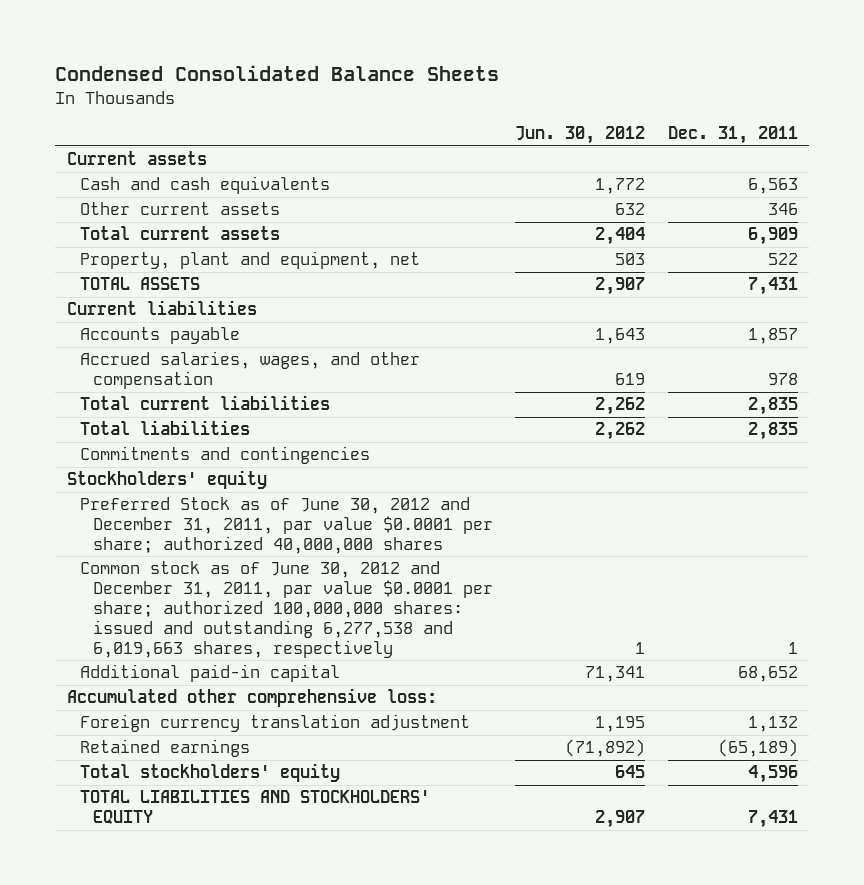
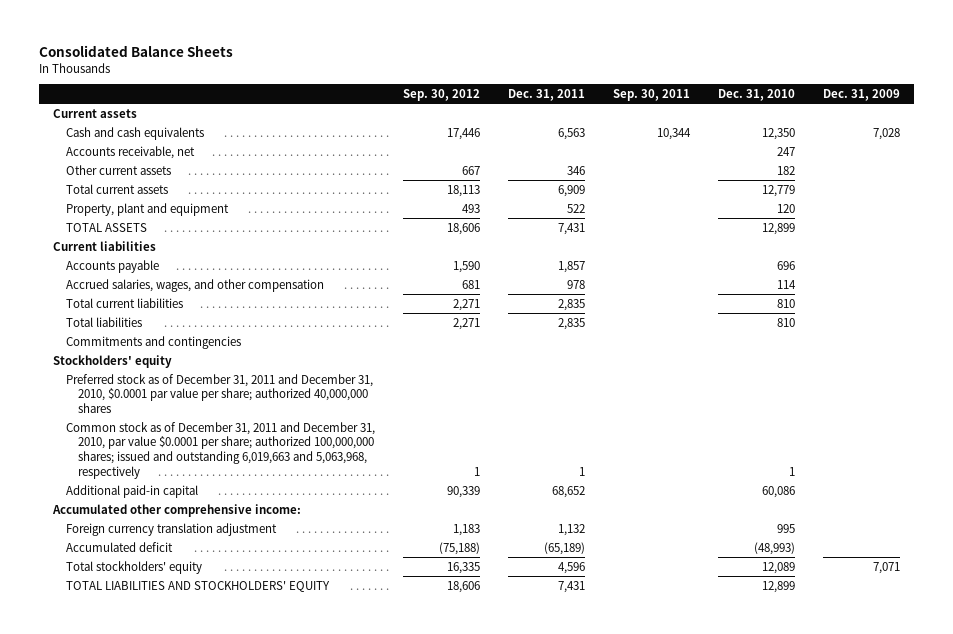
[55,65,500,82] Condensed Consolidated Balance Sheets -> [39,45,234,58] Consolidated Balance Sheets
[515,126,646,145] Jun. 30, 2012 -> none
none -> [402,88,480,101] Sep. 30, 2012
none -> [612,88,690,101] Sep. 30, 2011
none -> [717,88,795,101] Dec. 31, 2010
none -> [822,88,900,101] Dec. 31, 2009
none -> [65,145,195,159] Accounts receivable, net
[79,251,420,270] Property, plant and equipment, net -> [65,202,229,216] Property, plant and equipment
[79,497,493,554] Preferred Stock as of June 30, 2012 and December 31, 2011, par value $0.0001 per share; authorized 40,000,000 shares -> [65,373,373,414] Preferred stock as of December 31, 2011 and December 31, 2010, $0.0001 par value per share; authorized 40,000,000 shares
[79,561,493,658] Common stock as of June 30, 2012 and December 31, 2011, par value $0.0001 per share; authorized 100,000,000 shares: issued and outstanding 6,277,538 and 6,019,663 shares, respectively -> [65,421,375,480] Common stock as of December 31, 2011 and December 31, 2010, par value $0.0001 per share; authorized 100,000,000 shares; issued and outstanding 6,019,663 and 5,063,968, respectively
[66,688,437,708] Accumulated other comprehensive loss: -> [52,503,302,517] Accumulated other comprehensive income:
[79,739,250,758] Retained earnings -> [65,541,173,552] Accumulated deficit

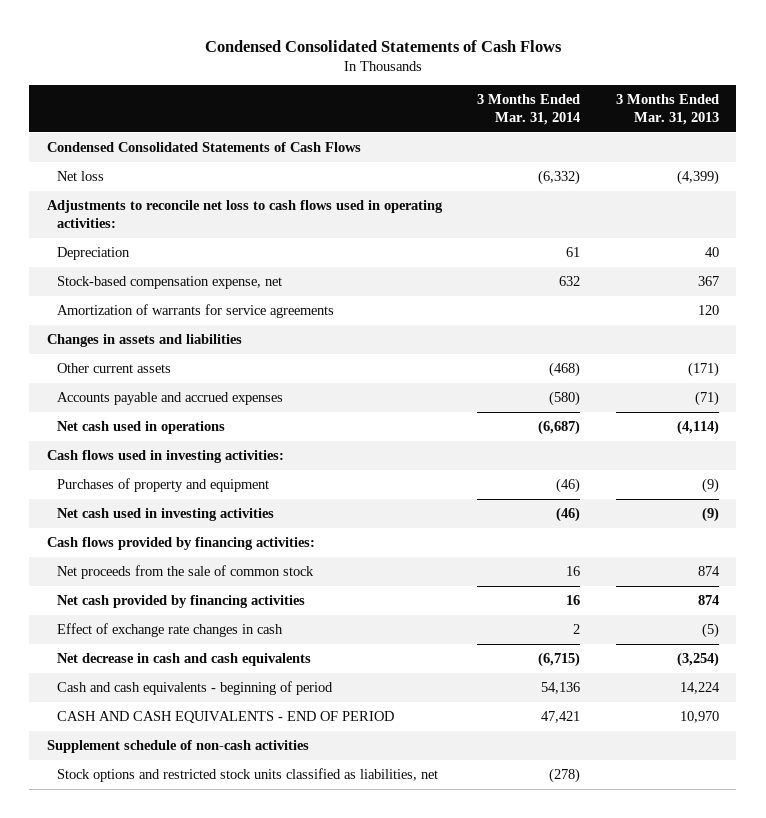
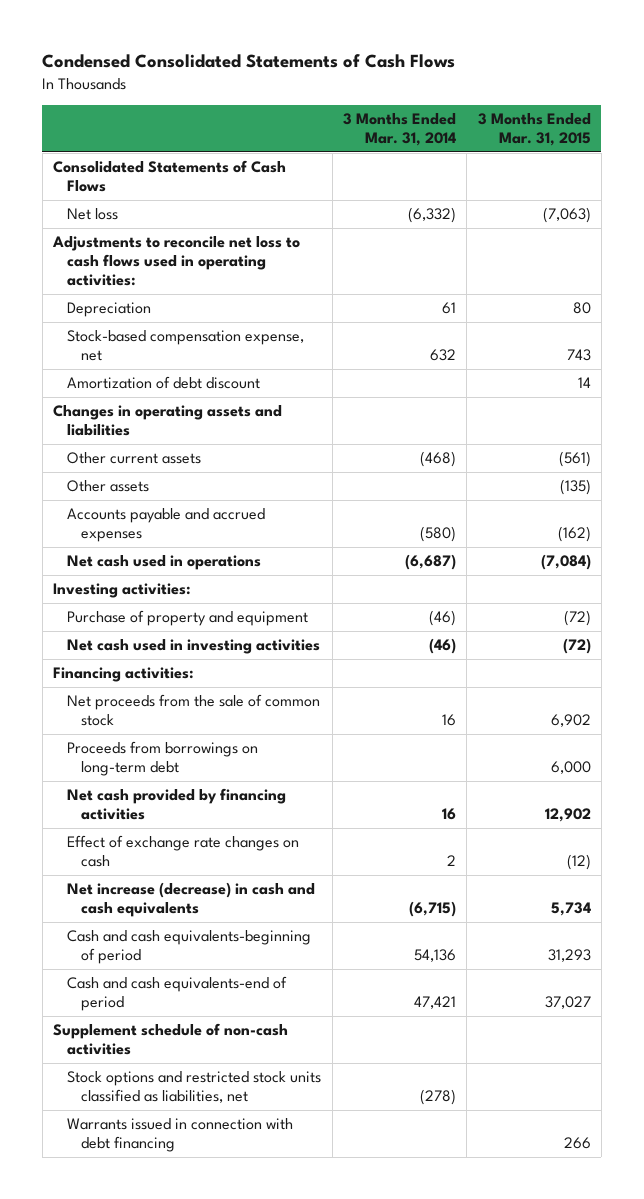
[615,94,719,126] 3 Months Ended Mar. 31, 2013 -> none
none -> [477,112,591,147] 3 Months Ended Mar. 31, 2015
[47,141,362,152] Condensed Consolidated Statements of Cash Flows -> [53,160,287,193] Consolidated Statements of Cash Flows
[57,303,335,318] Amortization of warrants for service agreements -> none
none -> [67,376,261,390] Amortization of debt discount
[47,333,243,347] Changes in assets and liabilities -> [53,405,283,437] Changes in operating assets and liabilities
none -> [67,480,150,493] Other assets
[47,449,285,463] Cash flows used in investing activities: -> [53,583,192,599] Investing activities:
[57,477,270,492] Purchases of property and equipment -> [67,610,309,627] Purchase of property and equipment
[47,536,316,550] Cash flows provided by financing activities: -> [53,667,195,683] Financing activities:
none -> [67,741,259,777] Proceeds from borrowings on long-term debt
[57,622,284,637] Effect of exchange rate changes in cash -> [67,835,300,868] Effect of exchange rate changes on cash
[57,652,312,666] Net decrease in cash and cash equivalents -> [67,882,316,918] Net increase (decrease) in cash and cash equivalents
[57,680,334,695] Cash and cash equivalents - beginning of period -> [67,930,312,965] Cash and cash equivalents-beginning of period
[57,710,395,723] CASH AND CASH EQUIVALENTS - END OF PERIOD -> [67,976,288,1012] Cash and cash equivalents-end of period
none -> [67,1118,294,1153] Warrants issued in connection with debt financing

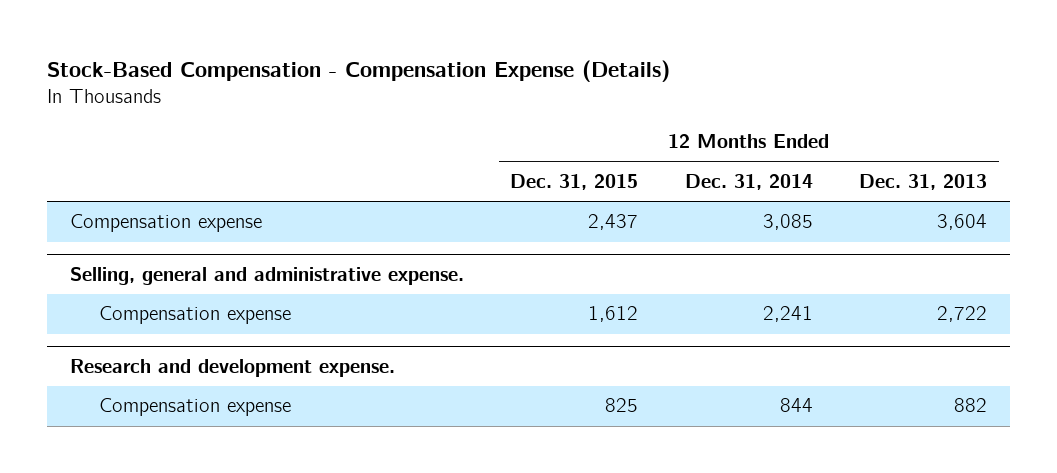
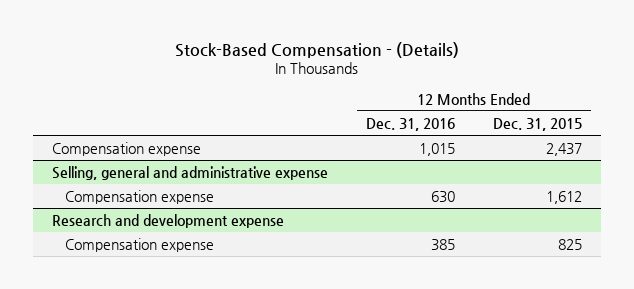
[46,59,670,82] Stock-Based Compensation - Compensation Expense (Details) -> [175,41,460,58] Stock-Based Compensation - (Details)
[684,173,813,190] Dec. 31, 2014 -> none
[859,173,988,190] Dec. 31, 2013 -> none
none -> [366,117,456,131] Dec. 31, 2016
[69,266,464,285] Selling, general and administrative expense. -> [52,165,329,180] Selling, general and administrative expense
[69,358,395,377] Research and development expense. -> [52,213,285,228] Research and development expense

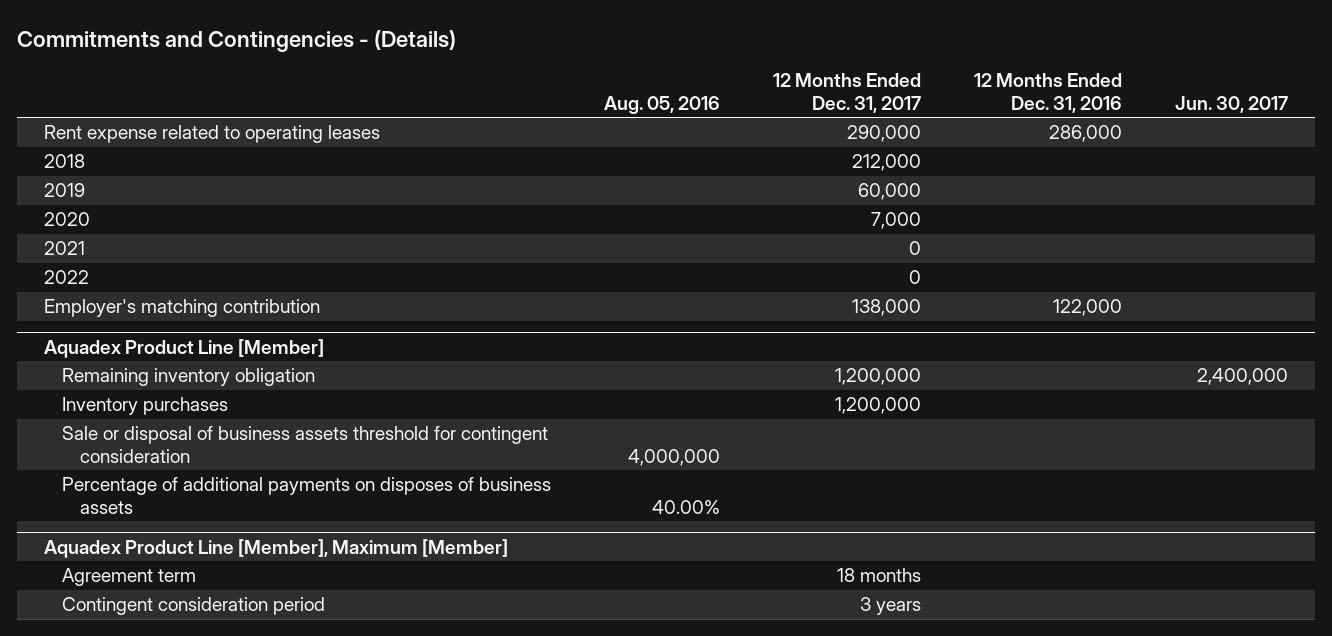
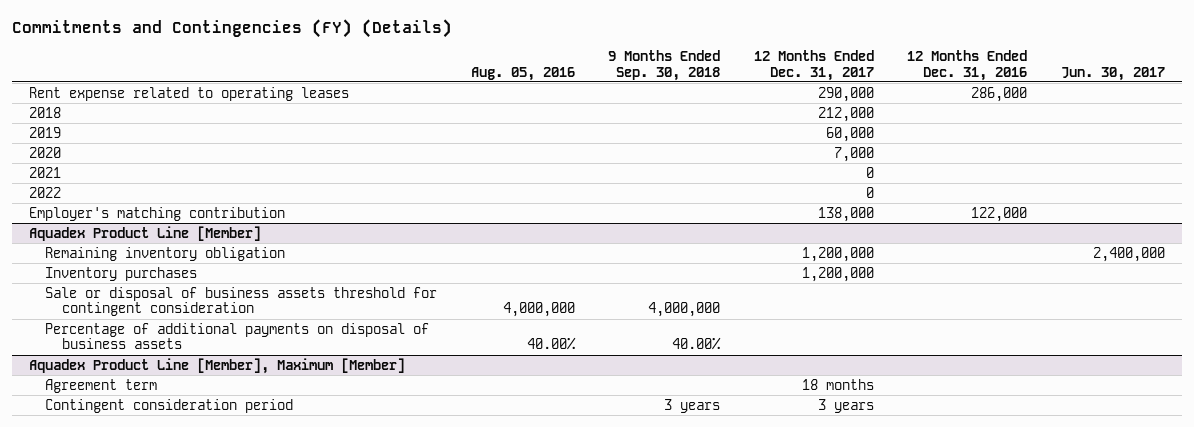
[17,29,457,52] Commitments and Contingencies - (Details) -> [11,18,452,38] Commitments and Contingencies (FY) (Details)
none -> [608,49,721,81] 9 Months Ended Sep. 30, 2018
[61,477,551,515] Percentage of additional payments on disposes of business assets -> [45,322,430,350] Percentage of additional payments on disposal of business assets

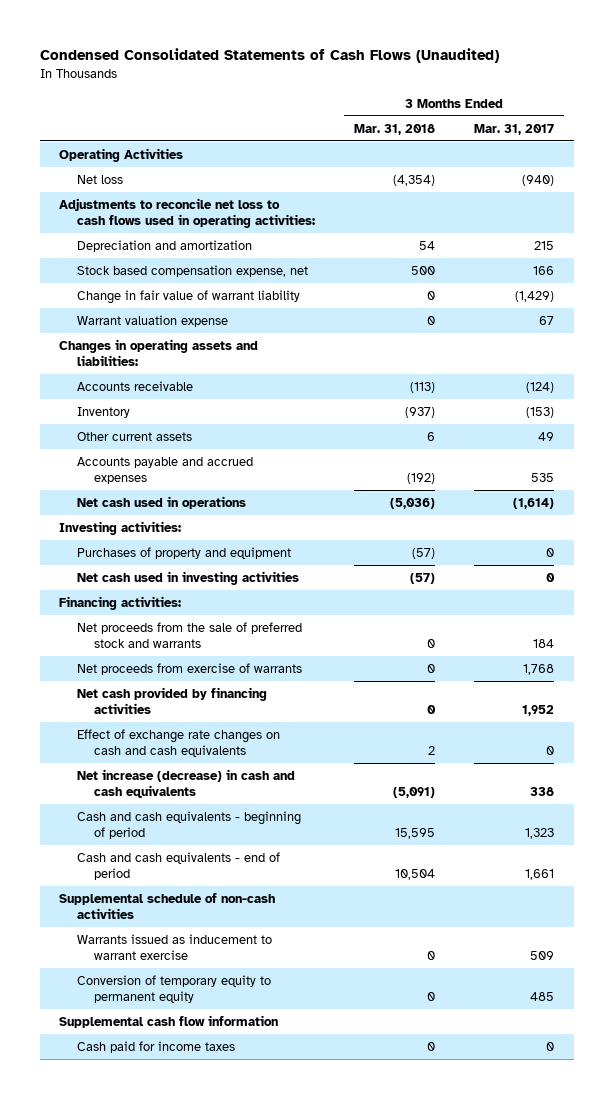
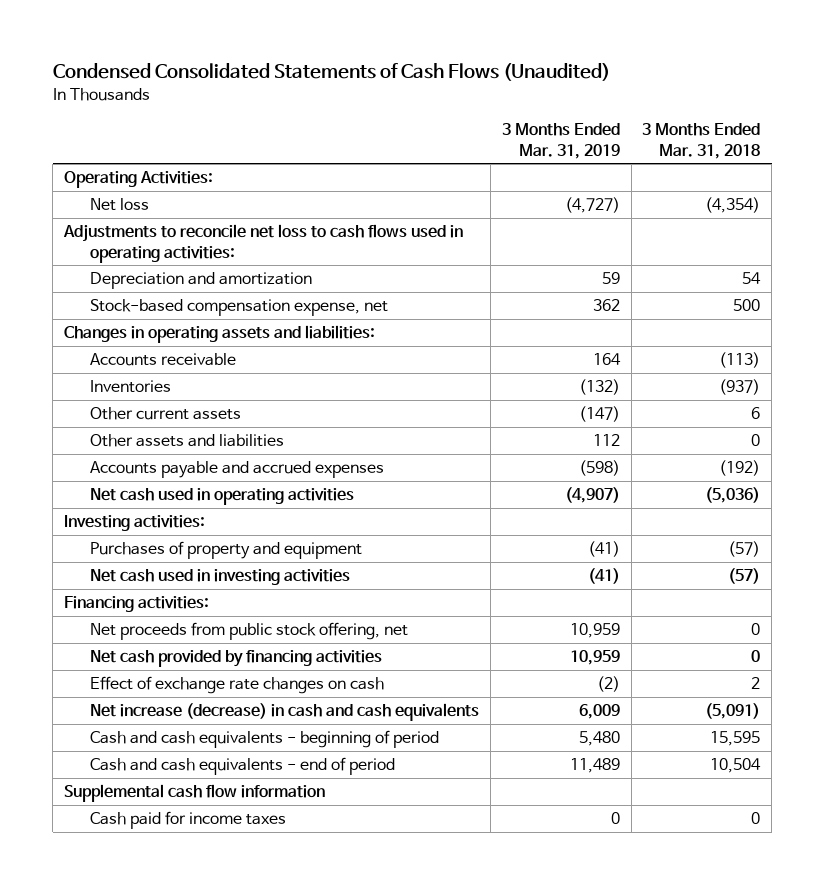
[474,123,555,135] Mar. 31, 2017 -> none
none -> [501,123,620,159] 3 Months Ended Mar. 31, 2019
[59,147,184,162] Operating Activities -> [64,171,214,189] Operating Activities:
[76,289,300,304] Change in fair value of warrant liability -> none
[76,314,228,327] Warrant valuation expense -> none
[76,264,308,277] Stock based compensation expense, net -> [89,299,388,317] Stock-based compensation expense, net
[76,406,130,418] Inventory -> [89,380,171,394] Inventories
none -> [89,434,284,448] Other assets and liabilities
[76,495,246,509] Net cash used in operations -> [89,488,354,506] Net cash used in operating activities
[76,621,302,648] Net proceeds from the sale of preferred stock and warrants -> none
[76,662,302,675] Net proceeds from exercise of warrants -> none
none -> [89,622,408,641] Net proceeds from public stock offering, net
[76,728,280,757] Effect of exchange rate changes on cash and cash equivalents -> [89,676,384,695] Effect of exchange rate changes on cash
[59,892,276,919] Supplemental schedule of non-cash activities -> none
[76,933,272,960] Warrants issued as inducement to warrant exercise -> none
[76,974,271,1003] Conversion of temporary equity to permanent equity -> none

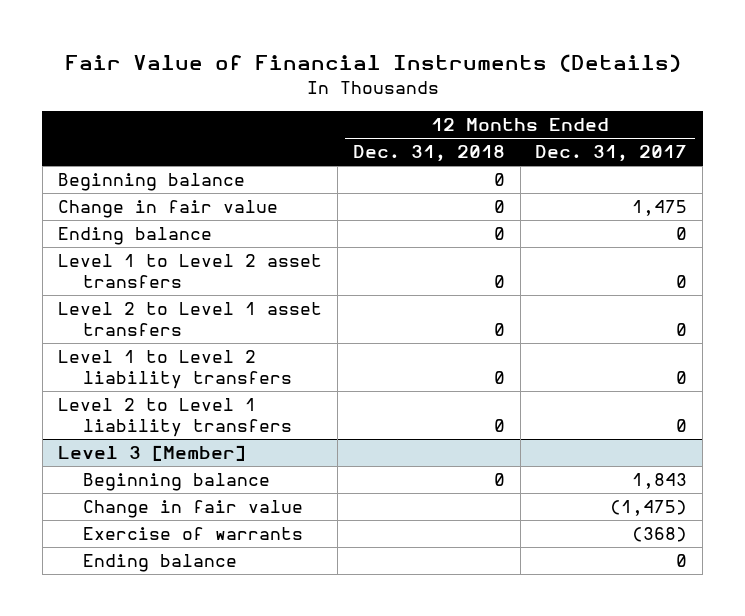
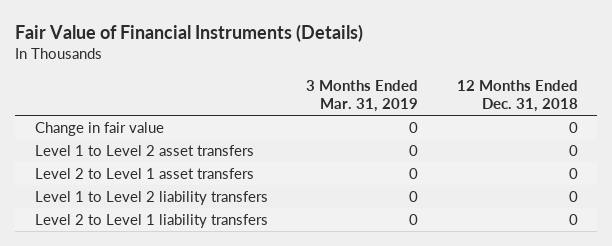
[535,145,688,163] Dec. 31, 2017 -> none
none -> [306,79,419,113] 3 Months Ended Mar. 31, 2019
[57,173,245,192] Beginning balance -> none
[57,227,212,246] Ending balance -> none
[57,445,246,462] Level 3 [Member] -> none
[83,473,271,492] Beginning balance -> none
[83,500,304,519] Change in fair value -> none
[83,527,304,541] Exercise of warrants -> none
[83,554,238,573] Ending balance -> none

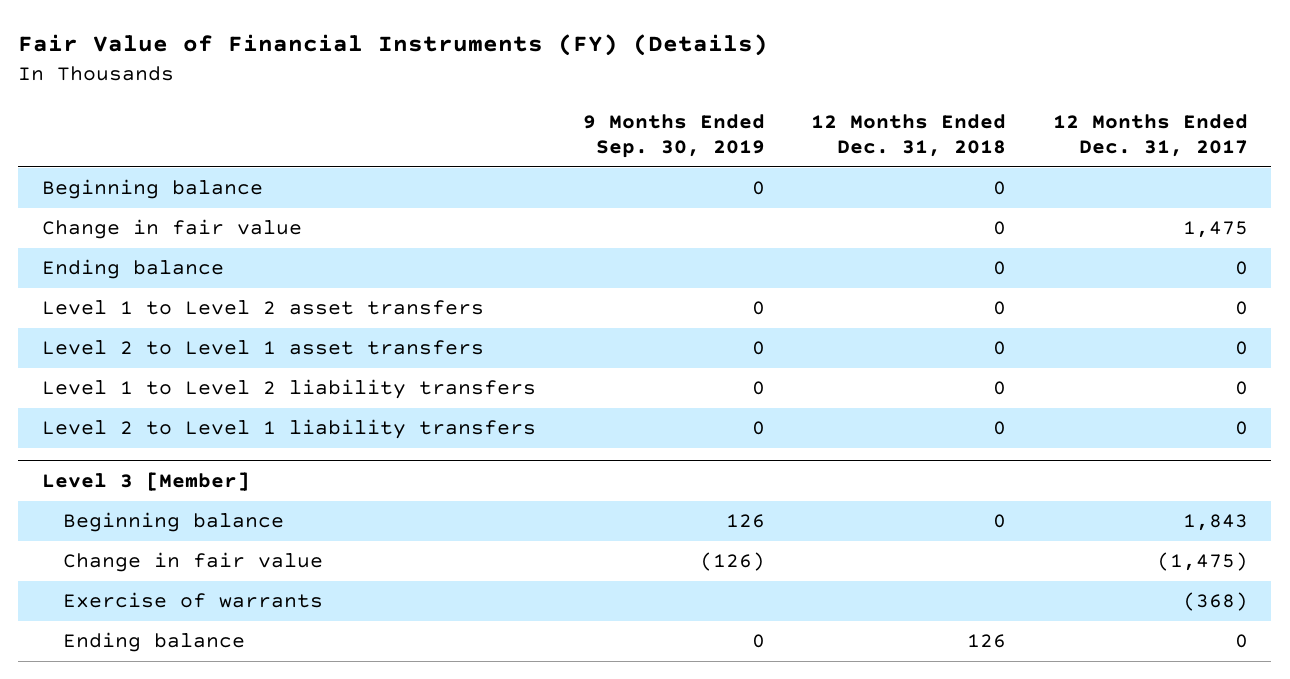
[15,23,364,42] Fair Value of Financial Instruments (Details) -> [18,34,769,57] Fair Value of Financial Instruments (FY) (Details)
[306,79,419,113] 3 Months Ended Mar. 31, 2019 -> none
none -> [582,113,765,159] 9 Months Ended Sep. 30, 2019
none -> [1053,113,1249,158] 12 Months Ended Dec. 31, 2017
none -> [41,179,263,200] Beginning balance
none -> [41,259,224,280] Ending balance
none -> [41,471,250,491] Level 3 [Member]
none -> [62,512,284,533] Beginning balance
none -> [62,552,323,573] Change in fair value
none -> [62,592,323,609] Exercise of warrants
none -> [62,632,245,653] Ending balance

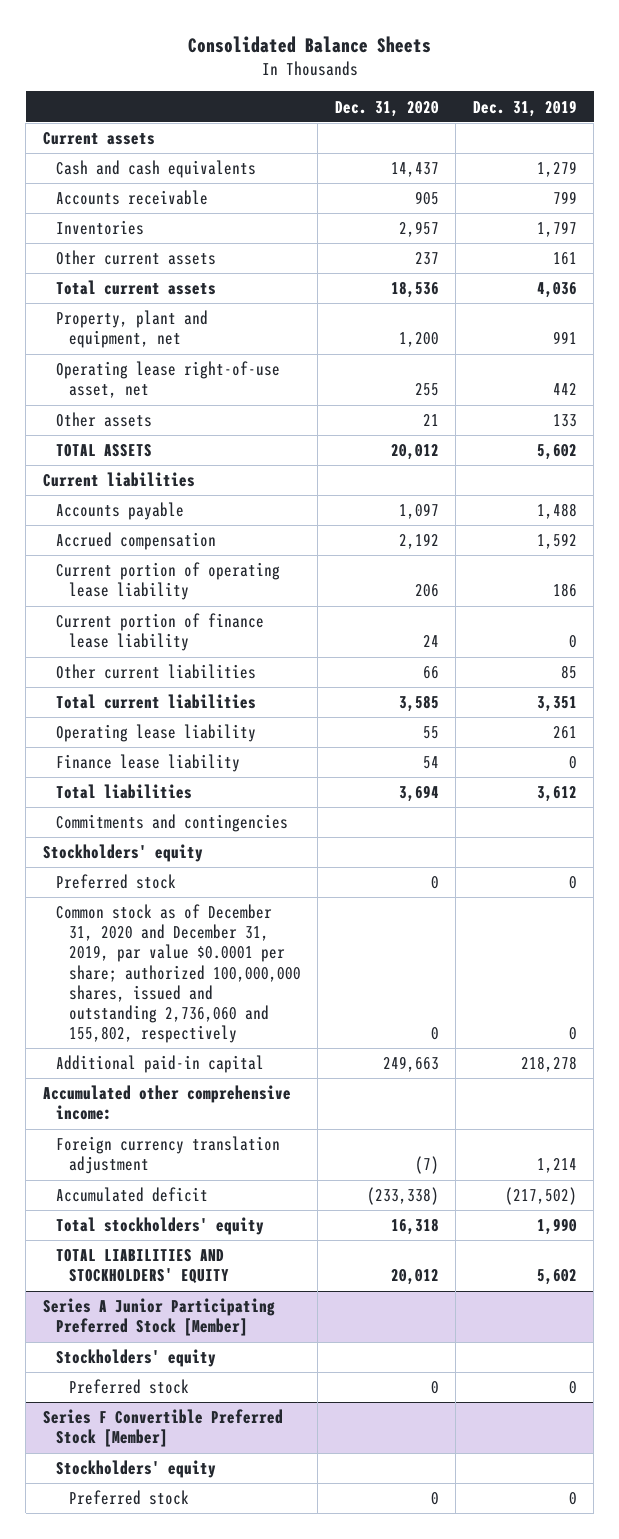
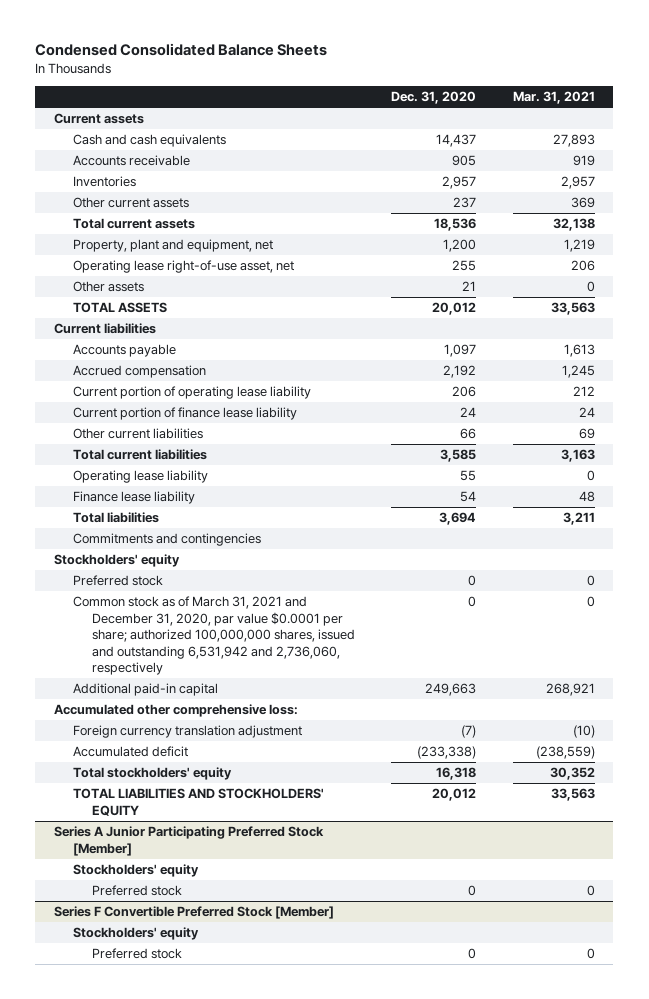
[187,35,431,53] Consolidated Balance Sheets -> [35,43,328,57] Condensed Consolidated Balance Sheets
[472,99,577,117] Dec. 31, 2019 -> none
none -> [512,91,595,105] Mar. 31, 2021
[55,904,301,1044] Common stock as of December 31, 2020 and December 31, 2019, par value $0.0001 per share; authorized 100,000,000 shares, issued and outstanding 2,736,060 and 155,802, respectively -> [72,596,355,675] Common stock as of March 31, 2021 and December 31, 2020, par value $0.0001 per share; authorized 100,000,000 shares, issued and outstanding 6,531,942 and 2,736,060, respectively
[42,1085,291,1121] Accumulated other comprehensive income: -> [53,704,298,718] Accumulated other comprehensive loss:

